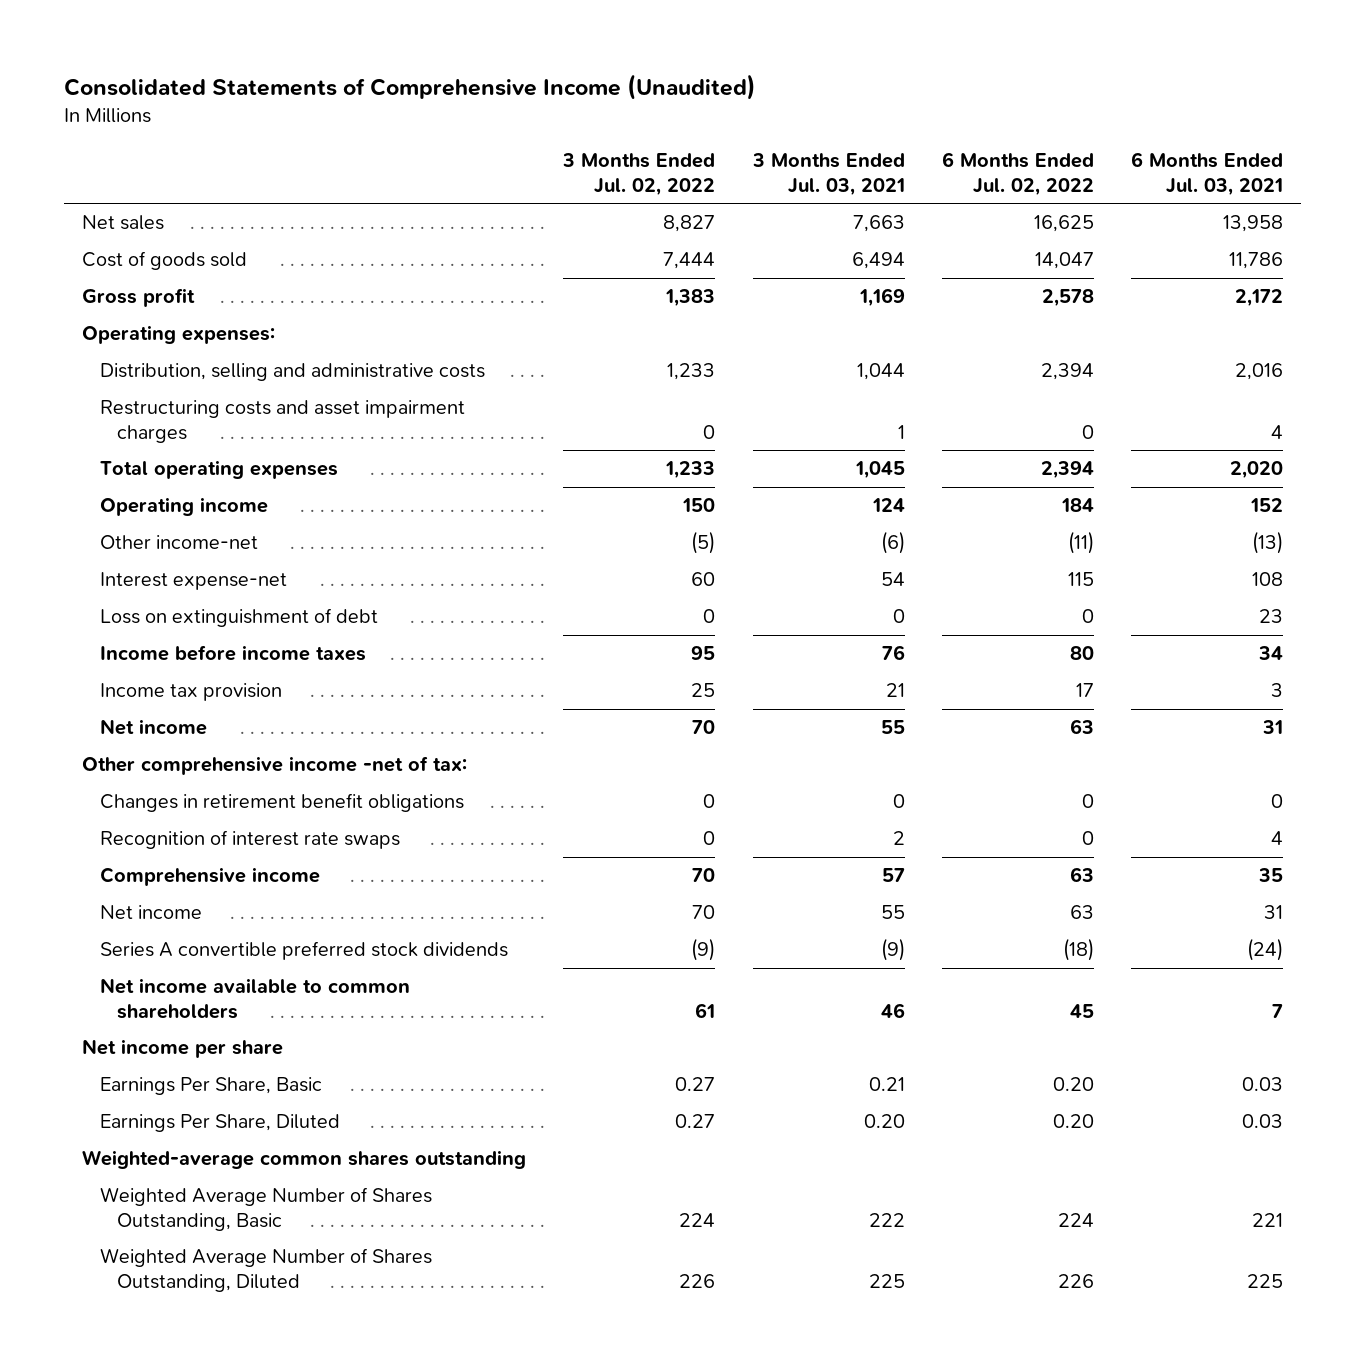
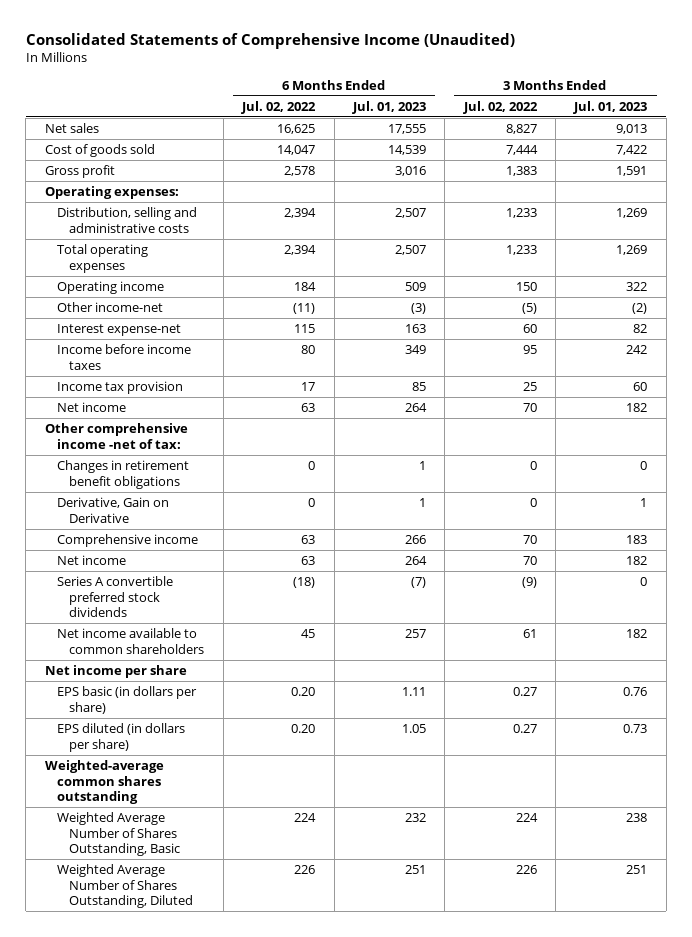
[751,153,905,196] 3 Months Ended Jul. 03, 2021 -> none
[1130,152,1283,196] 6 Months Ended Jul. 03, 2021 -> none
none -> [351,100,426,114] Jul. 01, 2023
none -> [573,100,648,114] Jul. 01, 2023
[99,400,465,443] Restructuring costs and asset impairment charges -> none
[99,608,378,628] Loss on extinguishment of debt -> none
[99,830,400,850] Recognition of interest rate swaps -> none
none -> [57,496,170,523] Derivative, Gain on Derivative
[99,1077,322,1096] Earnings Per Share, Basic -> [57,685,198,714] EPS basic (in dollars per share)
[99,1114,340,1133] Earnings Per Share, Diluted -> [57,722,186,752] EPS diluted (in dollars per share)

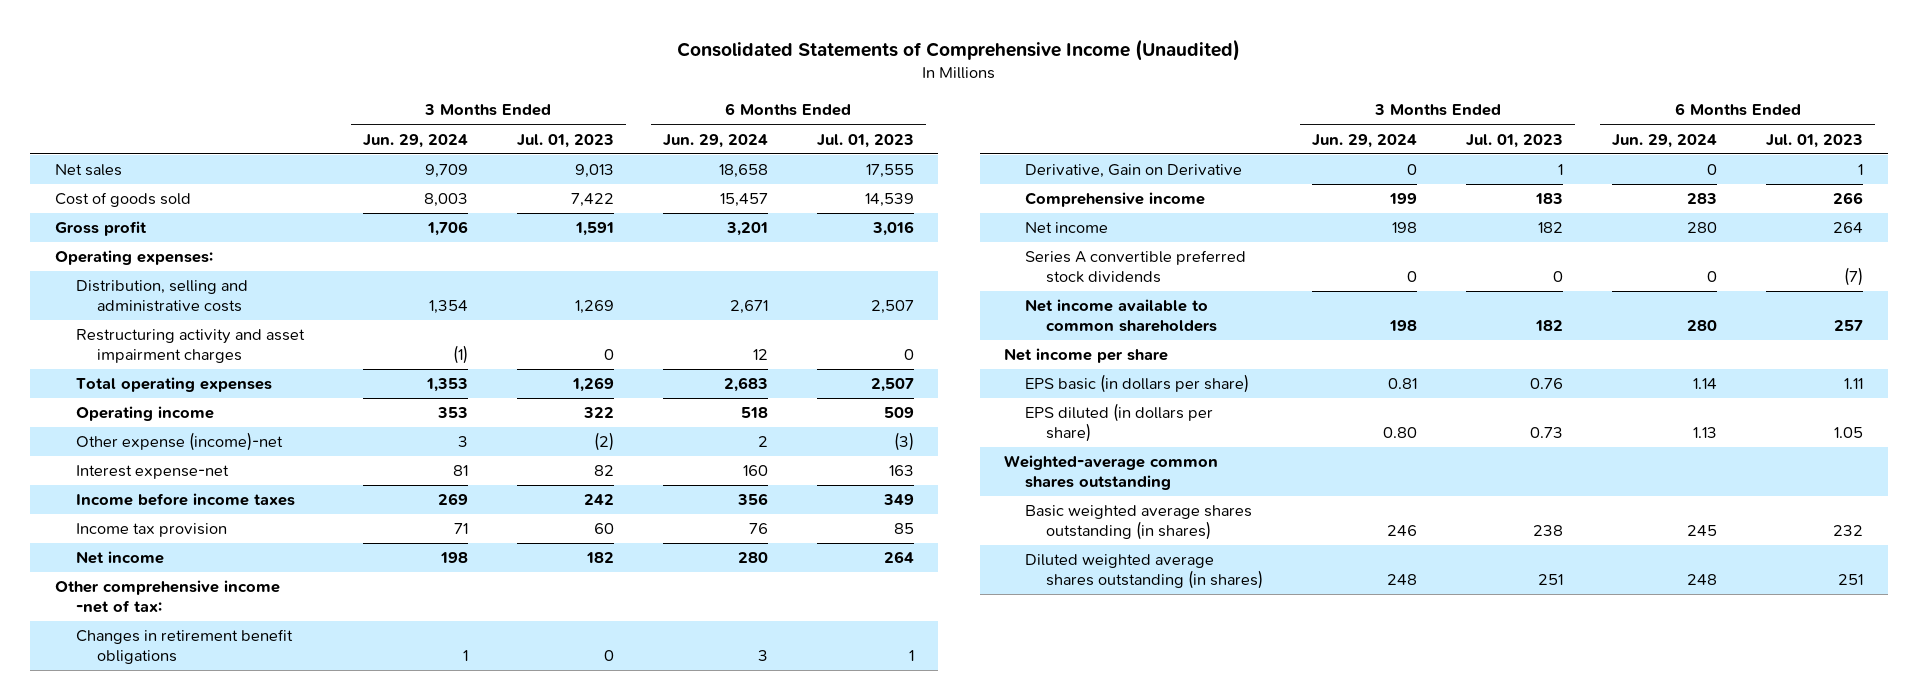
[241,100,317,114] Jul. 02, 2022 -> none
[462,100,538,114] Jul. 02, 2022 -> none
none -> [362,133,468,148] Jun. 29, 2024
none -> [662,133,768,148] Jun. 29, 2024
none -> [75,329,305,364] Restructuring activity and asset impairment charges
[57,301,164,312] Other income-net -> [75,432,283,452] Other expense (income)-net
[57,811,181,857] Weighted Average Number of Shares Outstanding, Basic -> [1025,505,1253,541] Basic weighted average shares outstanding (in shares)
[57,863,194,909] Weighted Average Number of Shares Outstanding, Diluted -> [1025,554,1264,590] Diluted weighted average shares outstanding (in shares)

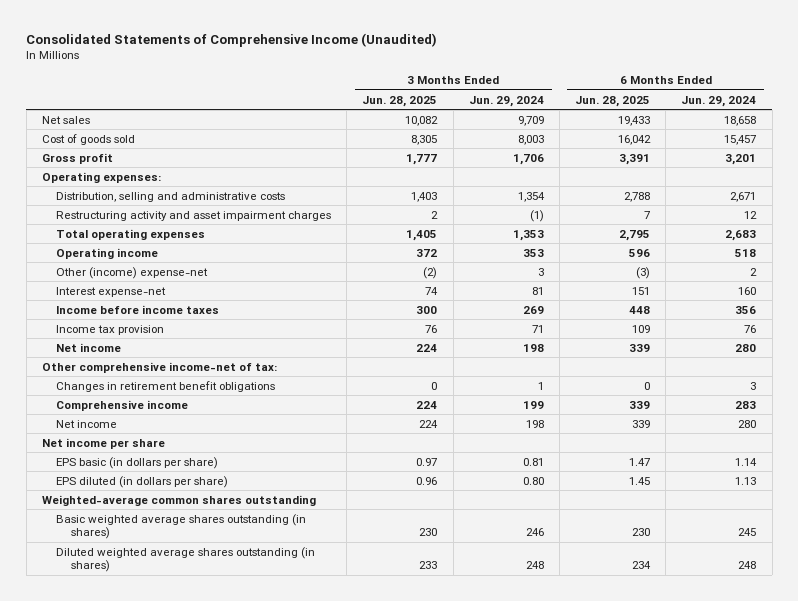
[516,133,614,148] Jul. 01, 2023 -> none
[816,133,914,148] Jul. 01, 2023 -> none
none -> [362,95,438,107] Jun. 28, 2025
none -> [575,95,651,107] Jun. 28, 2025
[75,432,283,452] Other expense (income)-net -> [56,266,209,279] Other (income) expense-net
[54,580,280,614] Other comprehensive income -net of tax: -> [41,361,277,373] Other comprehensive income-net of tax:
[1025,164,1243,179] Derivative, Gain on Derivative -> none
[1025,250,1247,284] Series A convertible preferred stock dividends -> none
[1025,299,1218,333] Net income available to common shareholders -> none

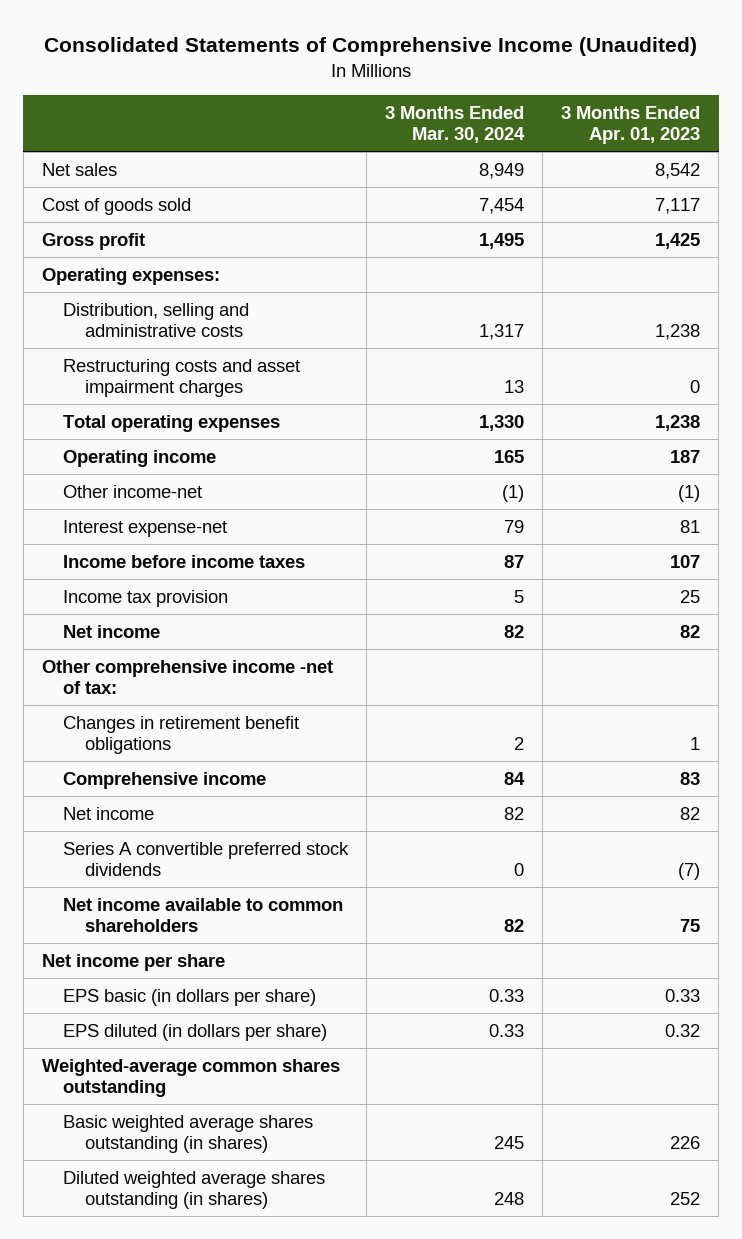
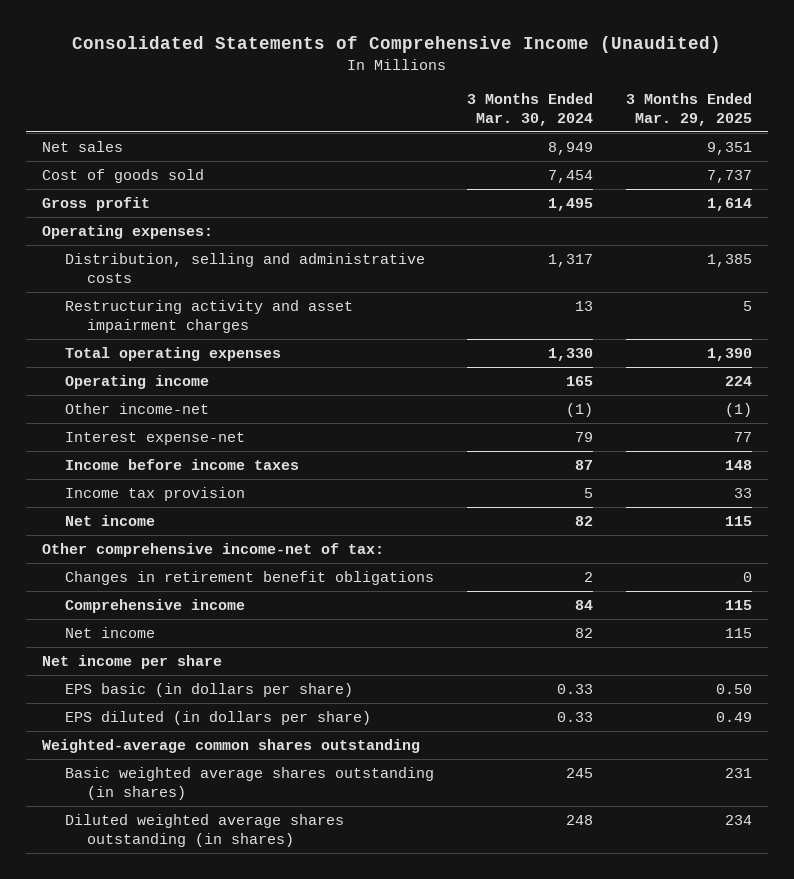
[561,105,701,145] 3 Months Ended Apr. 01, 2023 -> none
none -> [625,92,752,126] 3 Months Ended Mar. 29, 2025
[63,358,301,398] Restructuring costs and asset impairment charges -> [64,300,353,333] Restructuring activity and asset impairment charges
[41,659,333,695] Other comprehensive income -net of tax: -> [42,543,385,558] Other comprehensive income-net of tax:
[63,841,350,877] Series A convertible preferred stock dividends -> none
[63,897,344,933] Net income available to common shareholders -> none

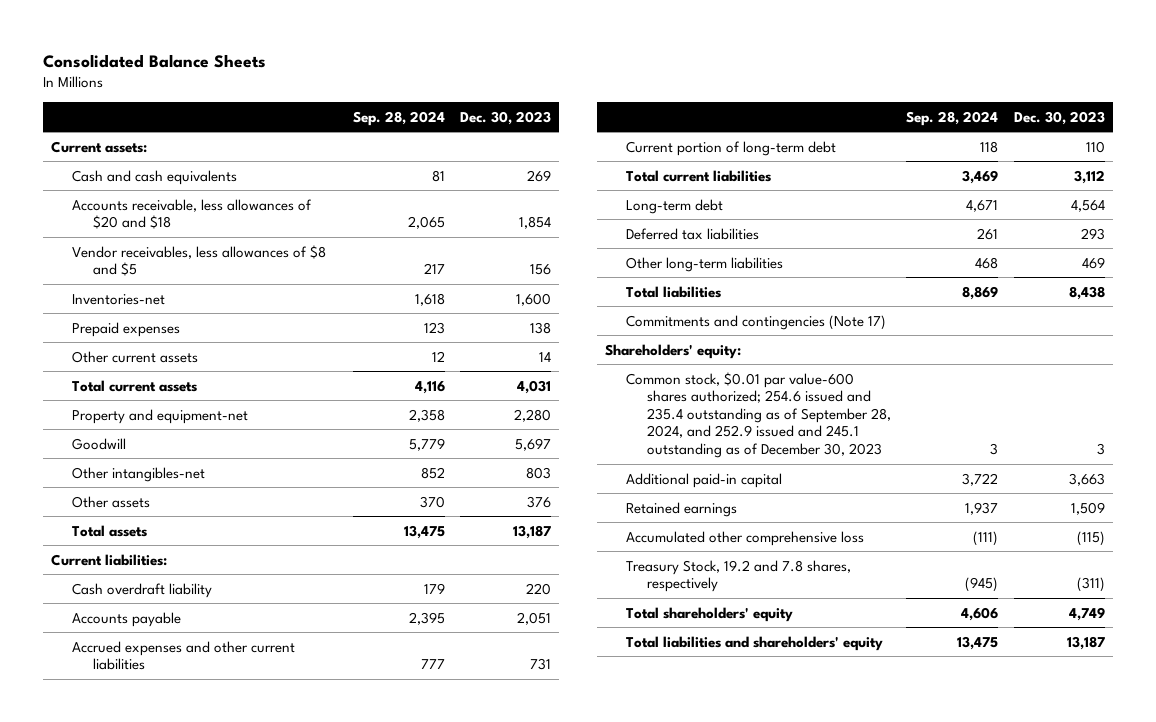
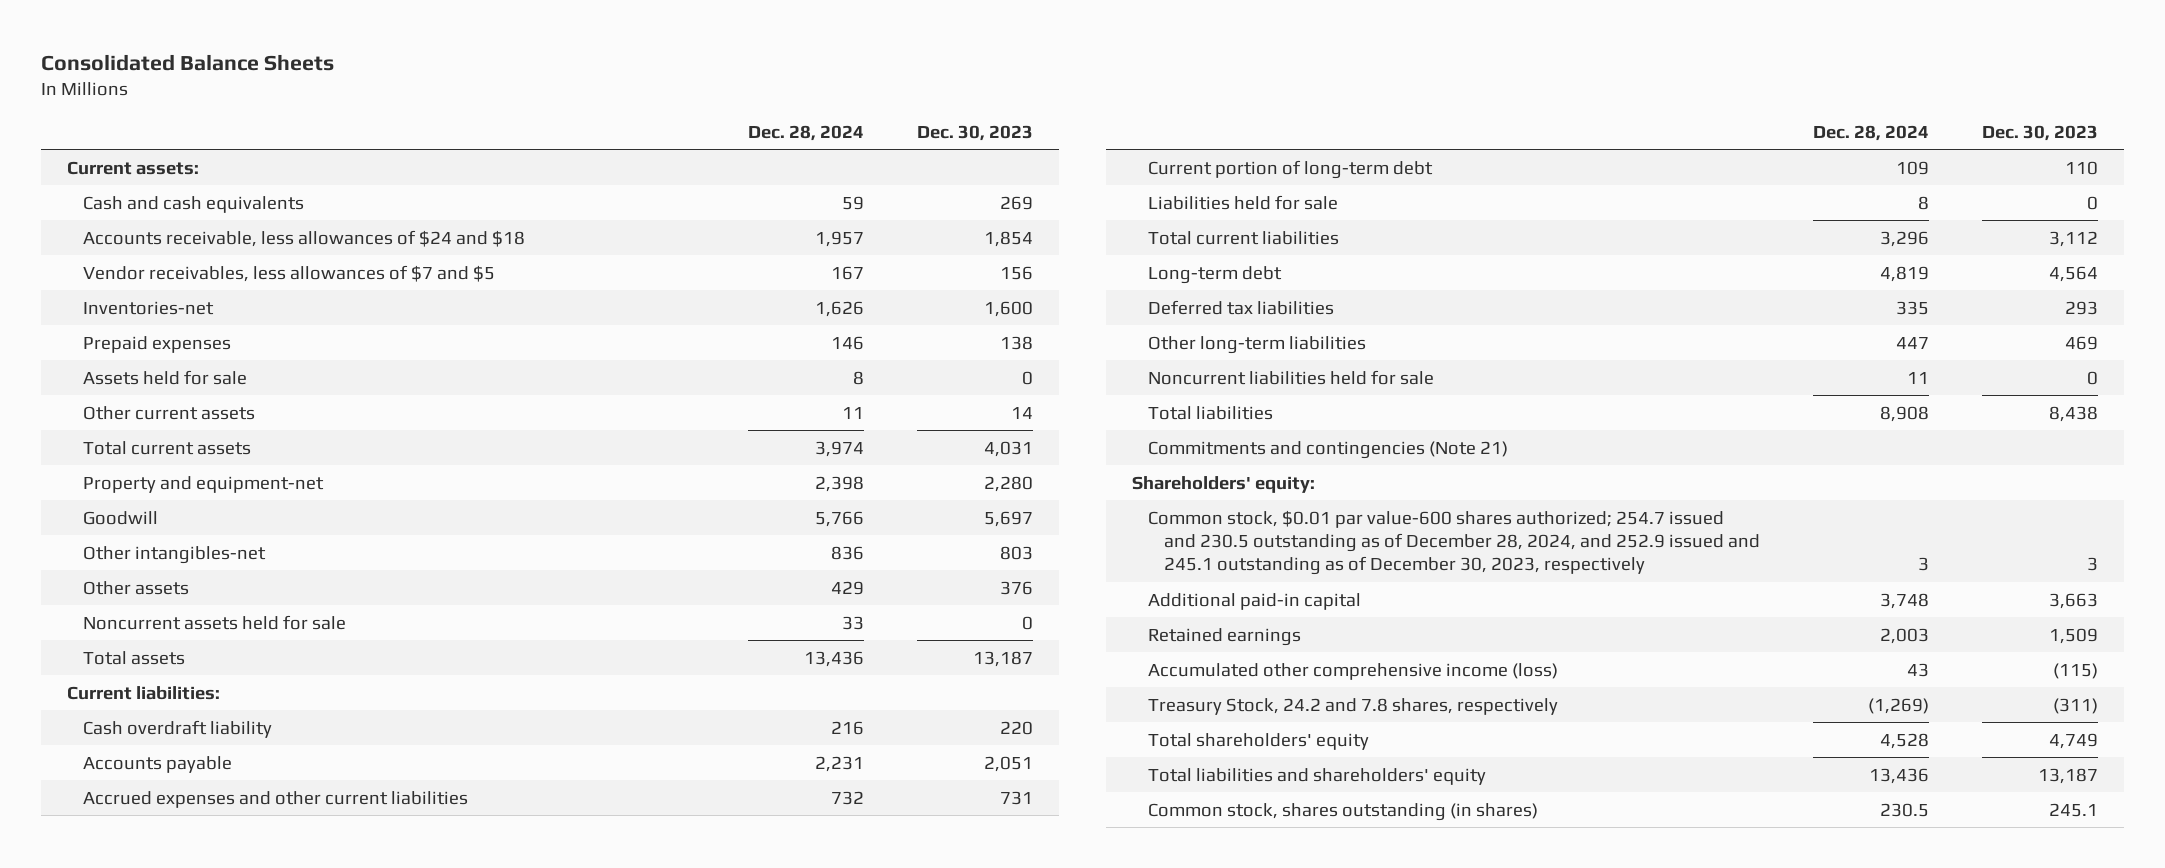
[352,110,445,126] Sep. 28, 2024 -> none
none -> [747,124,864,141] Dec. 28, 2024
[71,198,312,230] Accounts receivable, less allowances of $20 and $18 -> [83,229,526,247] Accounts receivable, less allowances of $24 and $18
[71,244,326,277] Vendor receivables, less allowances of $8 and $5 -> [83,264,496,282] Vendor receivables, less allowances of $7 and $5
none -> [83,369,248,385] Assets held for sale
none -> [83,614,347,630] Noncurrent assets held for sale
none -> [1148,194,1339,210] Liabilities held for sale
none -> [1148,369,1435,385] Noncurrent liabilities held for sale
[625,314,886,330] Commitments and contingencies (Note 17) -> [1148,440,1509,459] Commitments and contingencies (Note 21)
[625,371,891,458] Common stock, $0.01 par value-600 shares authorized; 254.6 issued and 235.4 outstanding as of September 28, 2024, and 252.9 issued and 245.1 outstanding as of December 30, 2023 -> [1148,509,1761,576] Common stock, $0.01 par value-600 shares authorized; 254.7 issued and 230.5 outstanding as of December 28, 2024, and 252.9 issued and 245.1 outstanding as of December 30, 2023, respectively
[625,530,864,546] Accumulated other comprehensive loss -> [1148,662,1559,680] Accumulated other comprehensive income (loss)
[625,559,851,593] Treasury Stock, 19.2 and 7.8 shares, respectively -> [1148,697,1559,715] Treasury Stock, 24.2 and 7.8 shares, respectively
none -> [1148,802,1539,821] Common stock, shares outstanding (in shares)

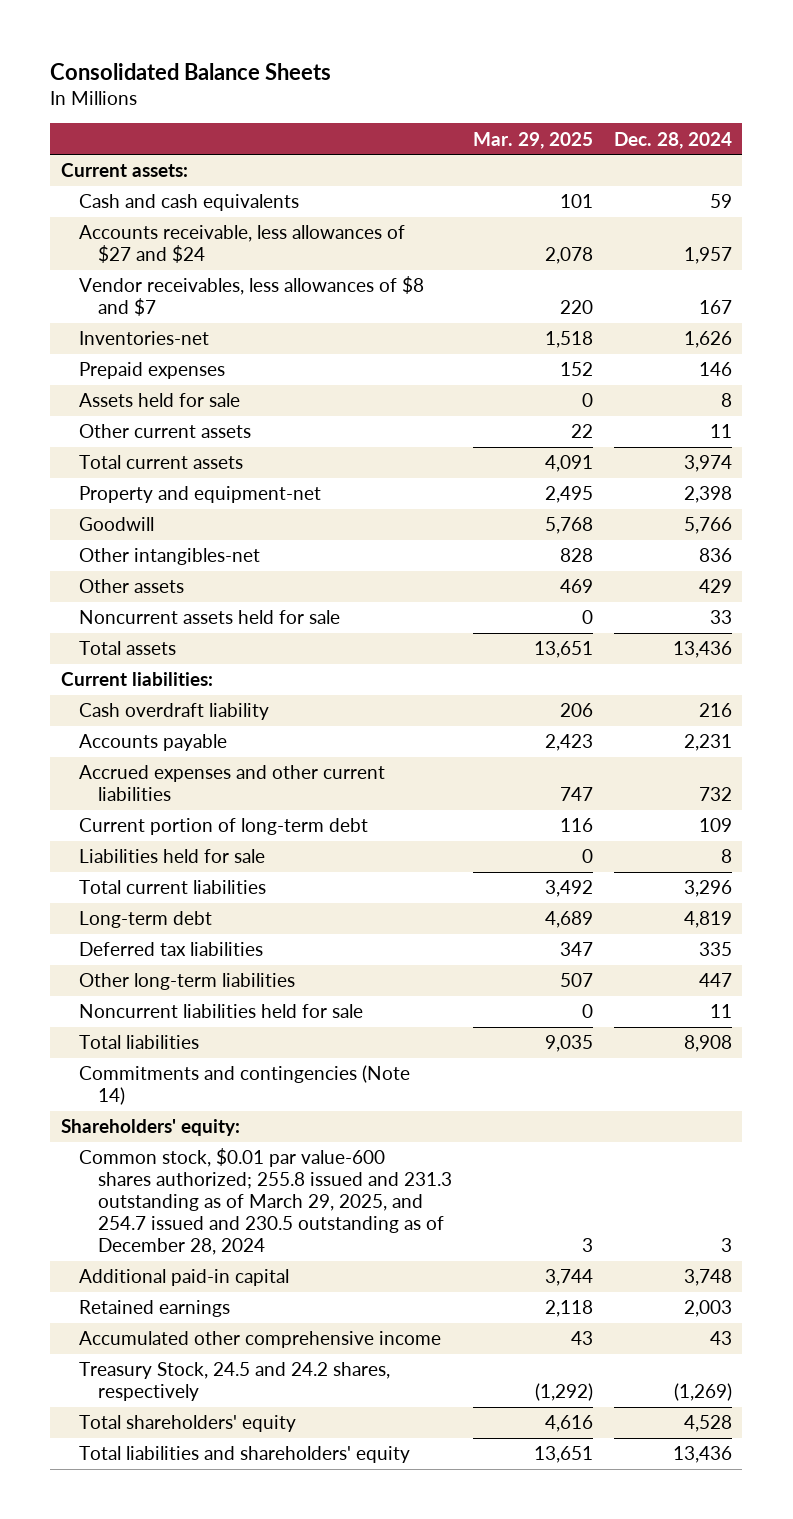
[916,124,1033,141] Dec. 30, 2023 -> none
none -> [472,131,593,149] Mar. 29, 2025
[83,229,526,247] Accounts receivable, less allowances of $24 and $18 -> [79,225,406,264] Accounts receivable, less allowances of $27 and $24
[83,264,496,282] Vendor receivables, less allowances of $7 and $5 -> [79,276,425,317] Vendor receivables, less allowances of $8 and $7
[1148,440,1509,459] Commitments and contingencies (Note 21) -> [79,1065,411,1106] Commitments and contingencies (Note 14)
[1148,509,1761,576] Common stock, $0.01 par value-600 shares authorized; 254.7 issued and 230.5 outstanding as of December 28, 2024, and 252.9 issued and 245.1 outstanding as of December 30, 2023, respectively -> [79,1148,452,1256] Common stock, $0.01 par value-600 shares authorized; 255.8 issued and 231.3 outstanding as of March 29, 2025, and 254.7 issued and 230.5 outstanding as of December 28, 2024
[1148,662,1559,680] Accumulated other comprehensive income (loss) -> [79,1331,442,1349] Accumulated other comprehensive income
[1148,697,1559,715] Treasury Stock, 24.2 and 7.8 shares, respectively -> [79,1362,391,1402] Treasury Stock, 24.5 and 24.2 shares, respectively
[1148,802,1539,821] Common stock, shares outstanding (in shares) -> none

